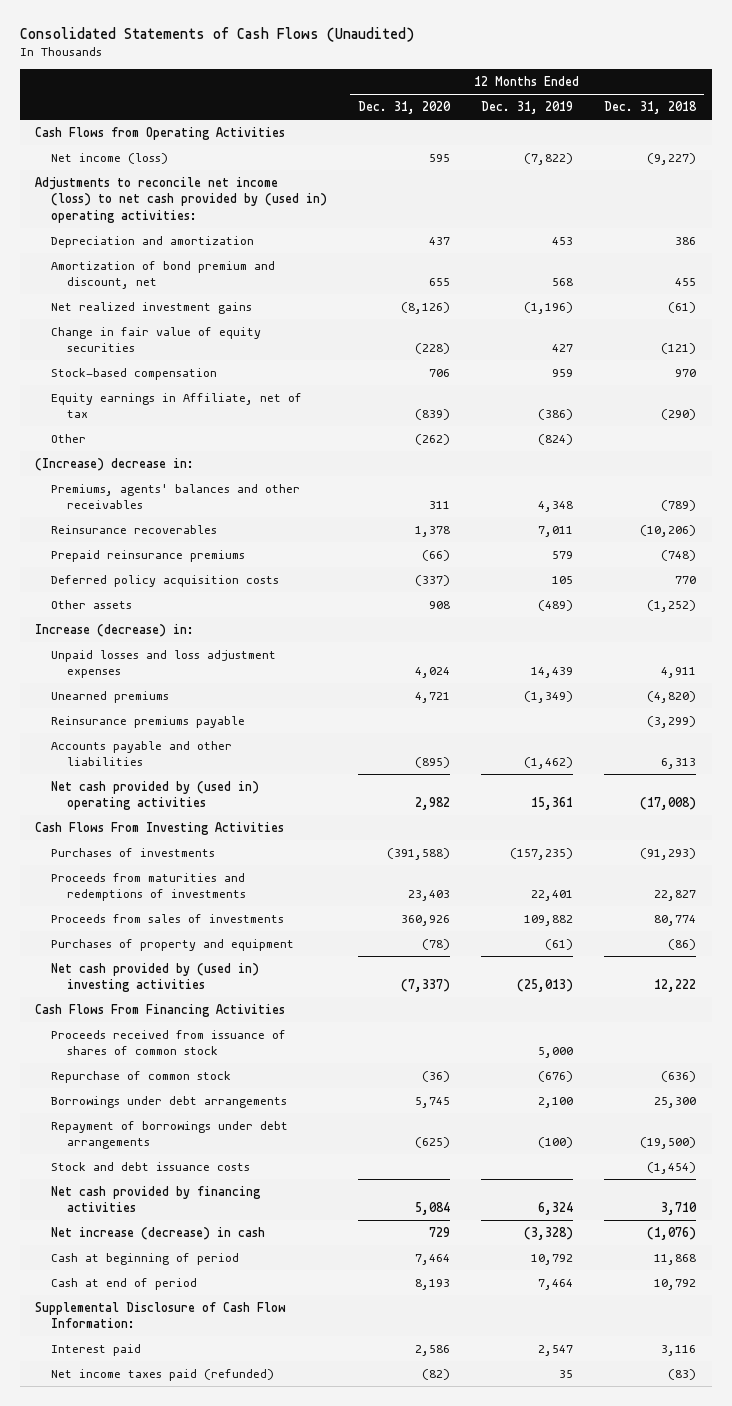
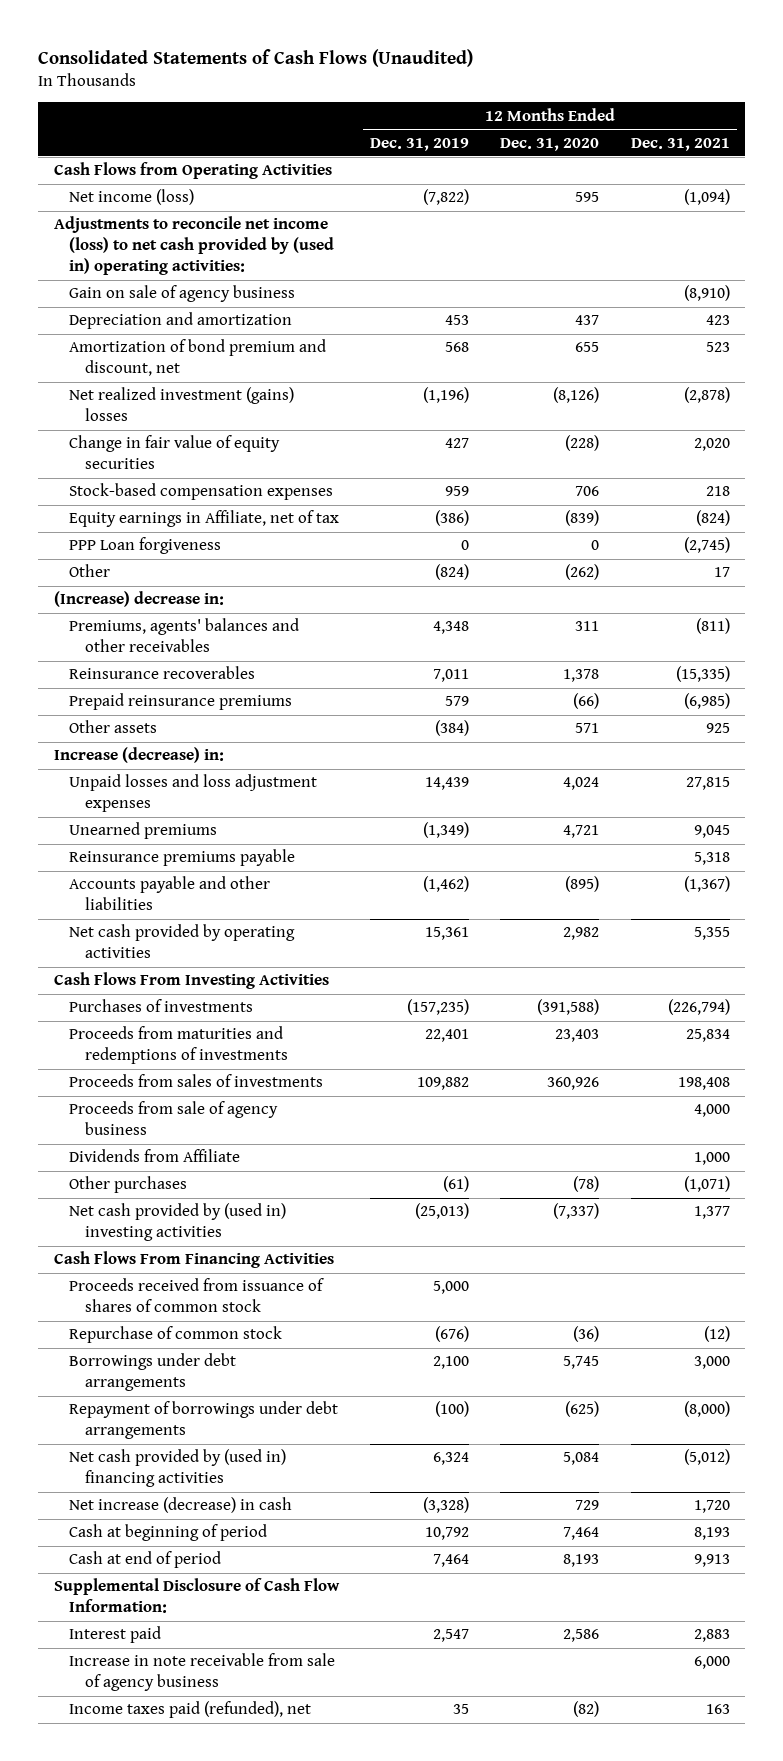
[604,100,698,114] Dec. 31, 2018 -> none
none -> [630,137,730,151] Dec. 31, 2021
none -> [69,285,296,303] Gain on sale of agency business
[50,301,252,314] Net realized investment gains -> [69,387,295,422] Net realized investment (gains) losses
[50,367,217,380] Stock-based compensation -> [69,483,334,501] Stock-based compensation expenses
none -> [69,537,222,555] PPP Loan forgiveness
[50,574,279,587] Deferred policy acquisition costs -> none
[429,600,451,609] 908 -> [575,723,600,734] 571
[538,599,574,611] (489) -> [435,720,470,737] (384)
[50,780,259,811] Net cash provided by (used in) operating activities -> [69,924,296,959] Net cash provided by operating activities
none -> [69,1101,279,1136] Proceeds from sale of agency business
none -> [69,1149,241,1163] Dividends from Affiliate
[50,938,294,951] Purchases of property and equipment -> [69,1176,188,1194] Other purchases
[50,1161,250,1171] Stock and debt issuance costs -> none
[50,1185,261,1213] Net cash provided by financing activities -> [69,1449,287,1488] Net cash provided by (used in) financing activities
none -> [69,1653,336,1692] Increase in note receivable from sale of agency business
[50,1368,274,1381] Net income taxes paid (refunded) -> [69,1701,312,1719] Income taxes paid (refunded), net

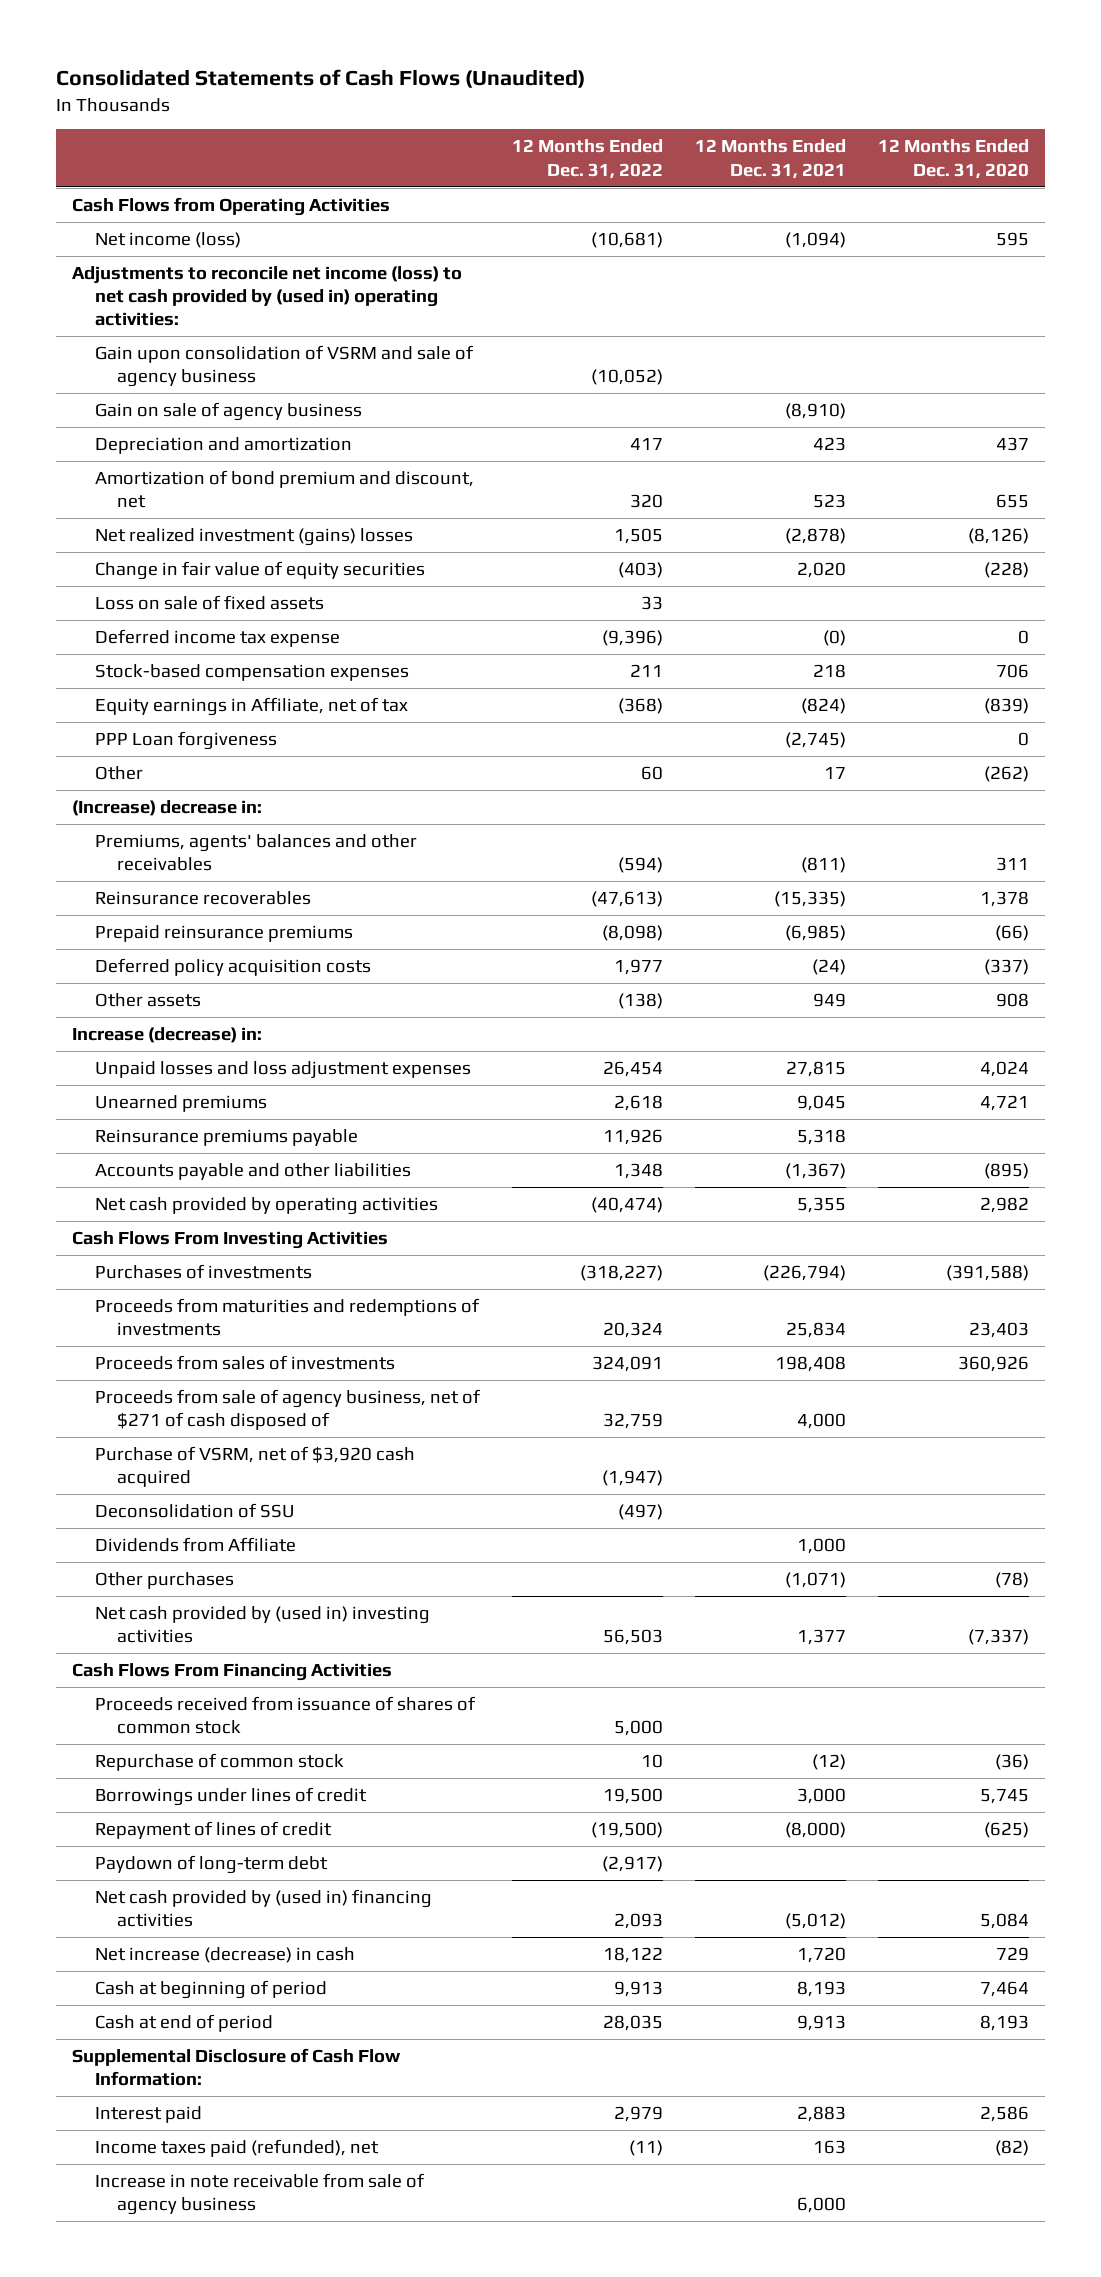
[370,137,470,151] Dec. 31, 2019 -> none
none -> [511,139,663,179] 12 Months Ended Dec. 31, 2022
none -> [94,345,474,388] Gain upon consolidation of VSRM and sale of agency business
none -> [94,595,324,611] Loss on sale of fixed assets
none -> [94,629,340,648] Deferred income tax expense
none -> [94,958,371,977] Deferred policy acquisition costs
[575,723,600,734] 571 -> [995,993,1029,1008] 908
[705,723,730,734] 925 -> [812,993,846,1008] 949
[69,1101,279,1136] Proceeds from sale of agency business -> [94,1389,481,1431] Proceeds from sale of agency business, net of $271 of cash disposed of
none -> [94,1446,415,1488] Purchase of VSRM, net of $3,920 cash acquired
none -> [94,1503,295,1519] Deconsolidation of SSU
[69,1353,237,1392] Borrowings under debt arrangements -> [94,1787,367,1807] Borrowings under lines of credit
[69,1401,339,1440] Repayment of borrowings under debt arrangements -> [94,1821,332,1840] Repayment of lines of credit
none -> [94,1855,328,1875] Paydown of long-term debt
[69,1653,336,1692] Increase in note receivable from sale of agency business -> [94,2173,425,2216] Increase in note receivable from sale of agency business

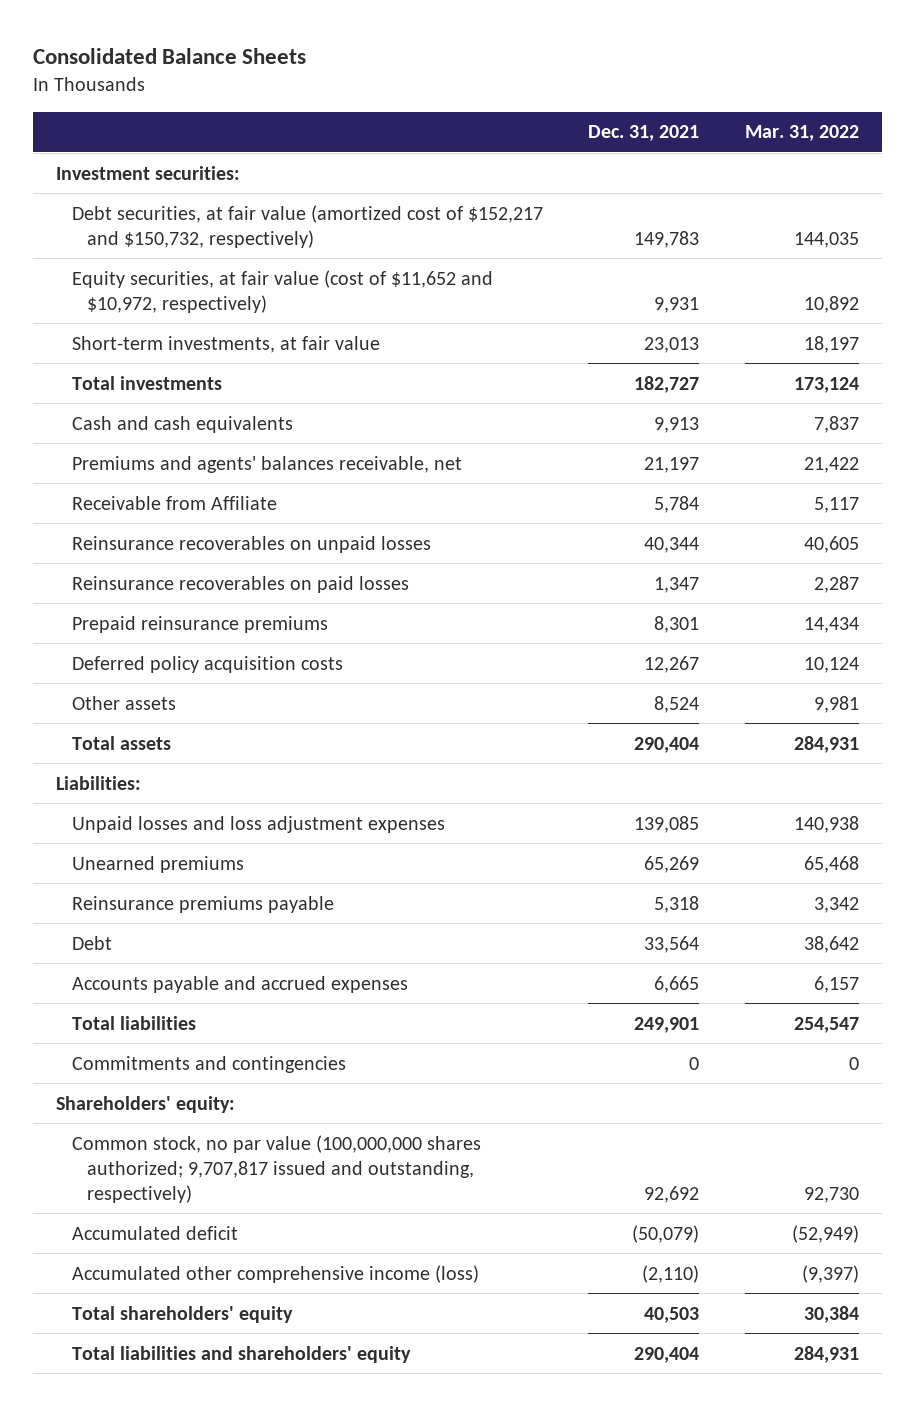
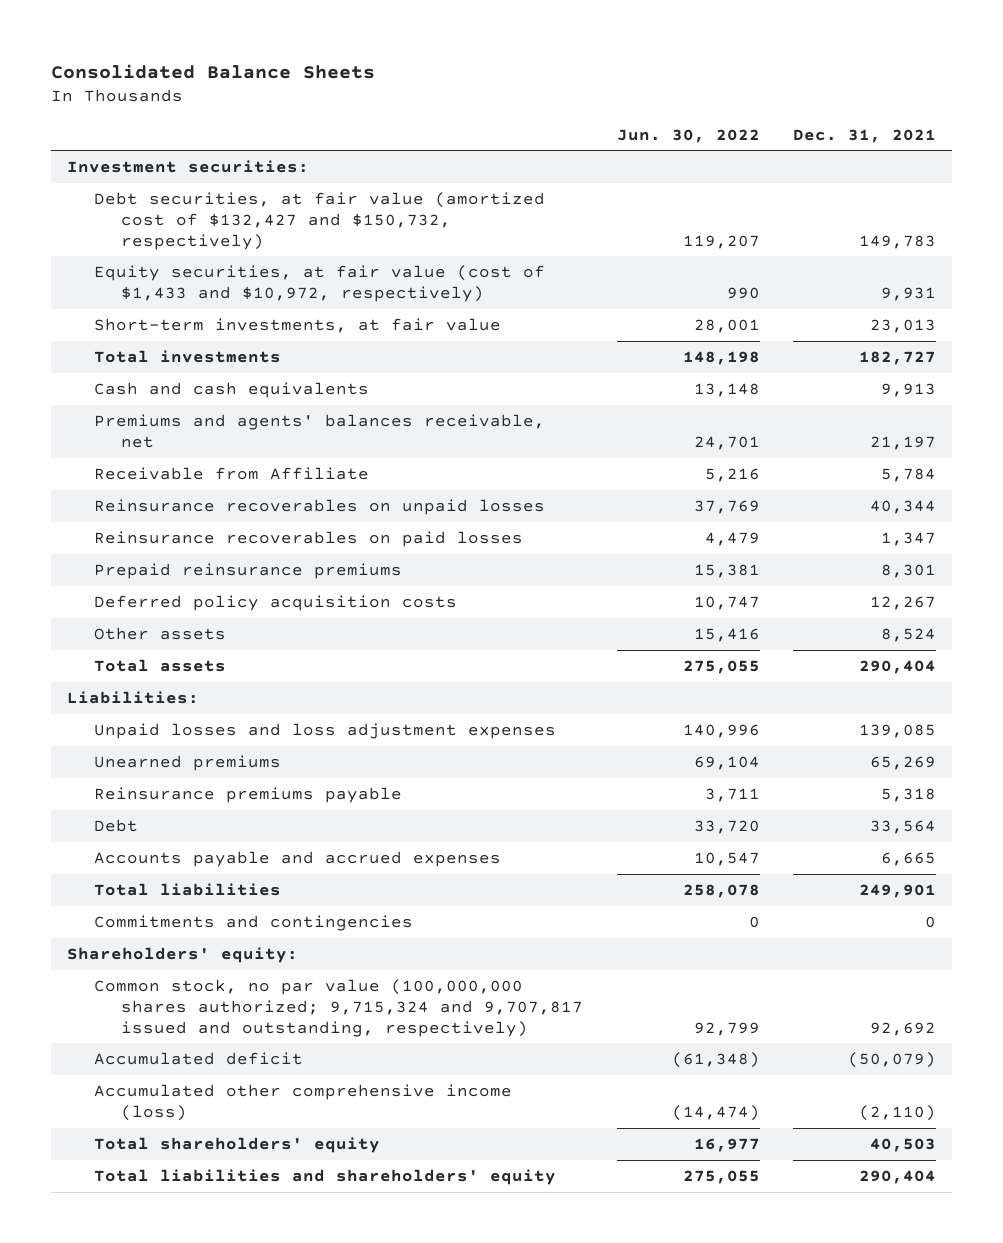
[745,125,860,142] Mar. 31, 2022 -> none
none -> [616,128,760,143] Jun. 30, 2022
[71,204,543,248] Debt securities, at fair value (amortized cost of $152,217 and $150,732, respectively) -> [94,192,546,250] Debt securities, at fair value (amortized cost of $132,427 and $150,732, respectively)
[71,269,493,313] Equity securities, at fair value (cost of $11,652 and $10,972, respectively) -> [94,265,546,302] Equity securities, at fair value (cost of $1,433 and $10,972, respectively)
[71,1134,481,1203] Common stock, no par value (100,000,000 shares authorized; 9,707,817 issued and outstanding, respectively) -> [94,979,584,1037] Common stock, no par value (100,000,000 shares authorized; 9,715,324 and 9,707,817 issued and outstanding, respectively)

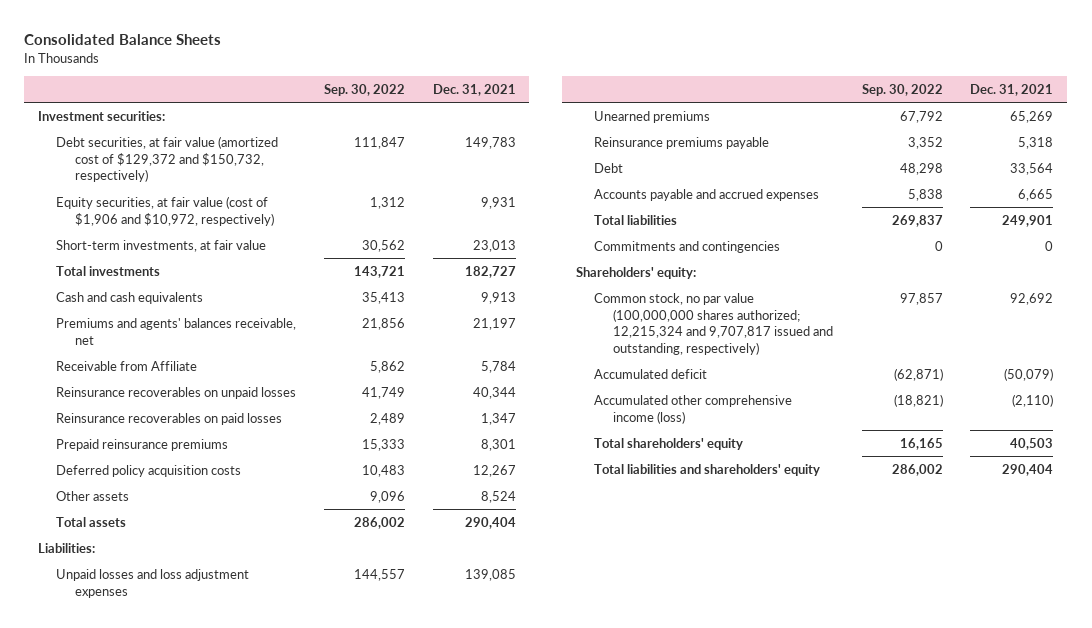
[616,128,760,143] Jun. 30, 2022 -> none
none -> [324,83,406,96] Sep. 30, 2022
[94,192,546,250] Debt securities, at fair value (amortized cost of $132,427 and $150,732, respectively) -> [56,135,279,183] Debt securities, at fair value (amortized cost of $129,372 and $150,732, respectively)
[94,265,546,302] Equity securities, at fair value (cost of $1,433 and $10,972, respectively) -> [56,195,274,226] Equity securities, at fair value (cost of $1,906 and $10,972, respectively)
[94,979,584,1037] Common stock, no par value (100,000,000 shares authorized; 9,715,324 and 9,707,817 issued and outstanding, respectively) -> [594,292,833,355] Common stock, no par value (100,000,000 shares authorized; 12,215,324 and 9,707,817 issued and outstanding, respectively)

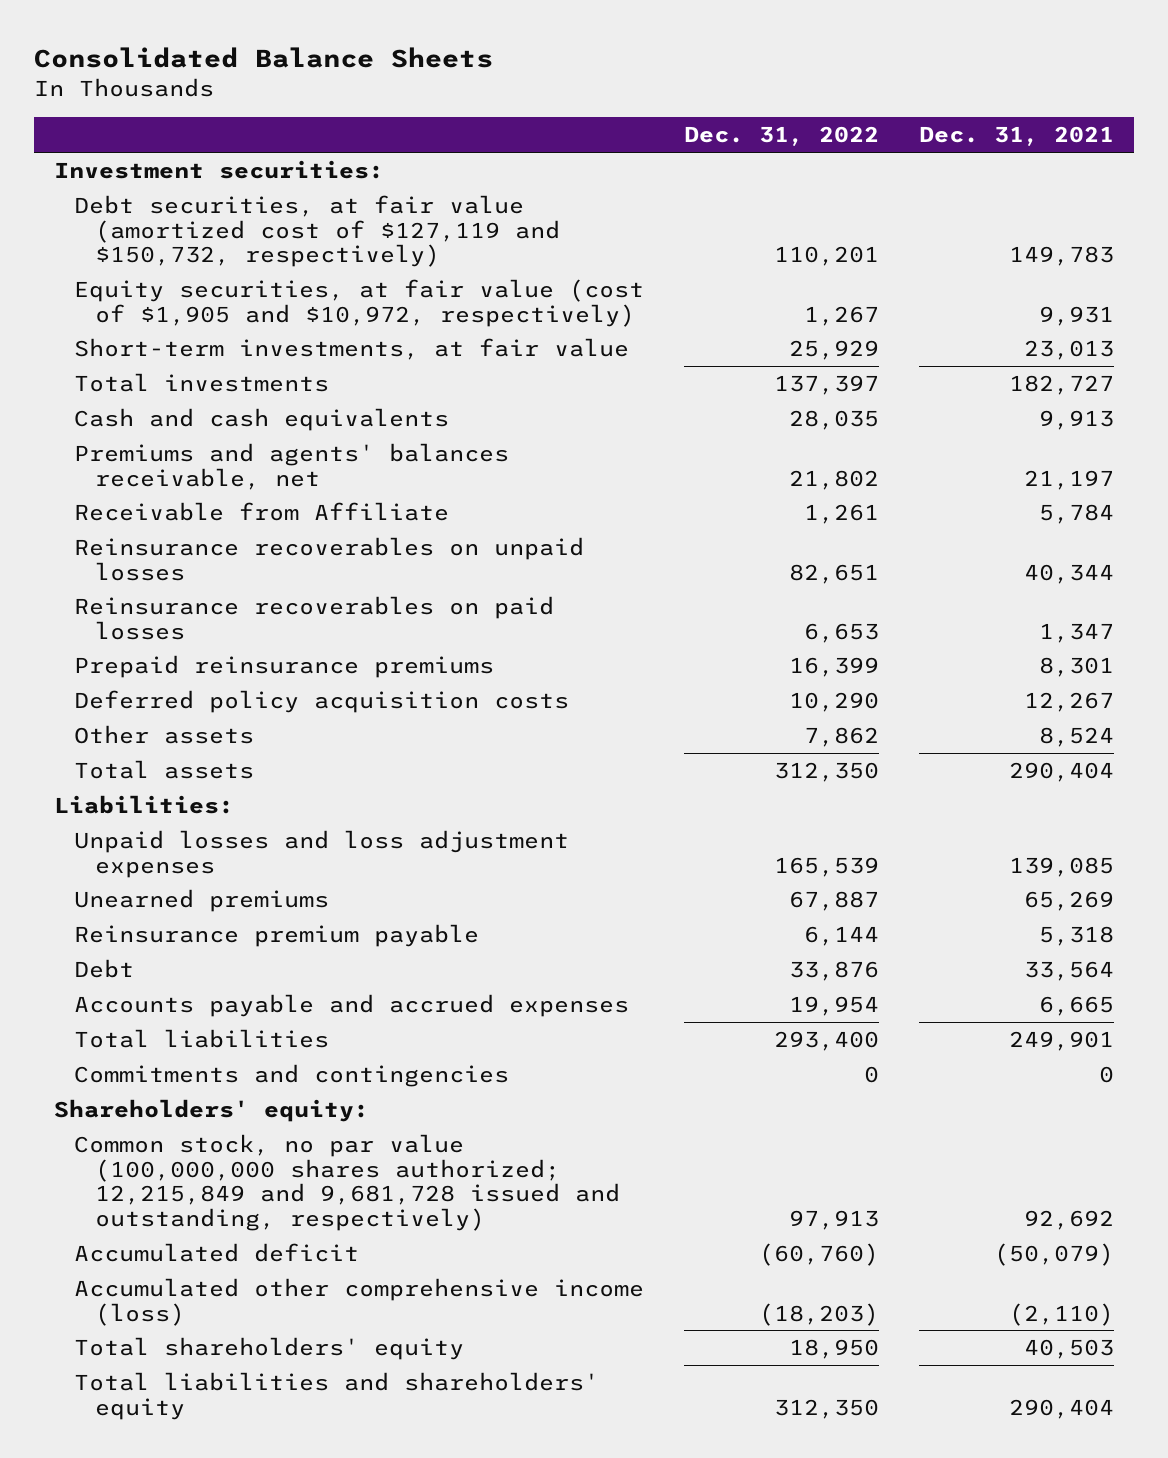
[324,83,406,96] Sep. 30, 2022 -> none
none -> [684,126,880,147] Dec. 31, 2022
[56,135,279,183] Debt securities, at fair value (amortized cost of $129,372 and $150,732, respectively) -> [74,194,560,268] Debt securities, at fair value (amortized cost of $127,119 and $150,732, respectively)
[56,195,274,226] Equity securities, at fair value (cost of $1,906 and $10,972, respectively) -> [74,278,645,327] Equity securities, at fair value (cost of $1,905 and $10,972, respectively)
[594,136,770,149] Reinsurance premiums payable -> [74,923,480,947] Reinsurance premium payable
[594,292,833,355] Common stock, no par value (100,000,000 shares authorized; 12,215,324 and 9,707,817 issued and outstanding, respectively) -> [74,1133,620,1231] Common stock, no par value (100,000,000 shares authorized; 12,215,849 and 9,681,728 issued and outstanding, respectively)

